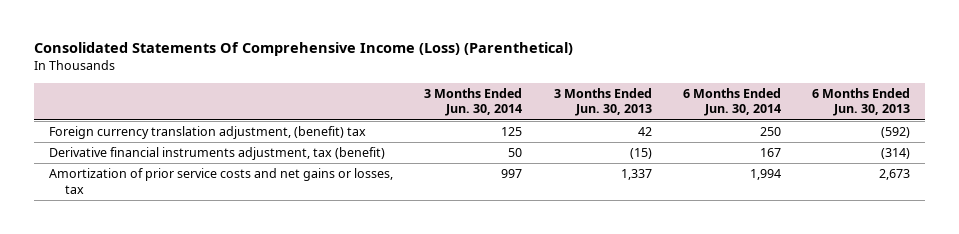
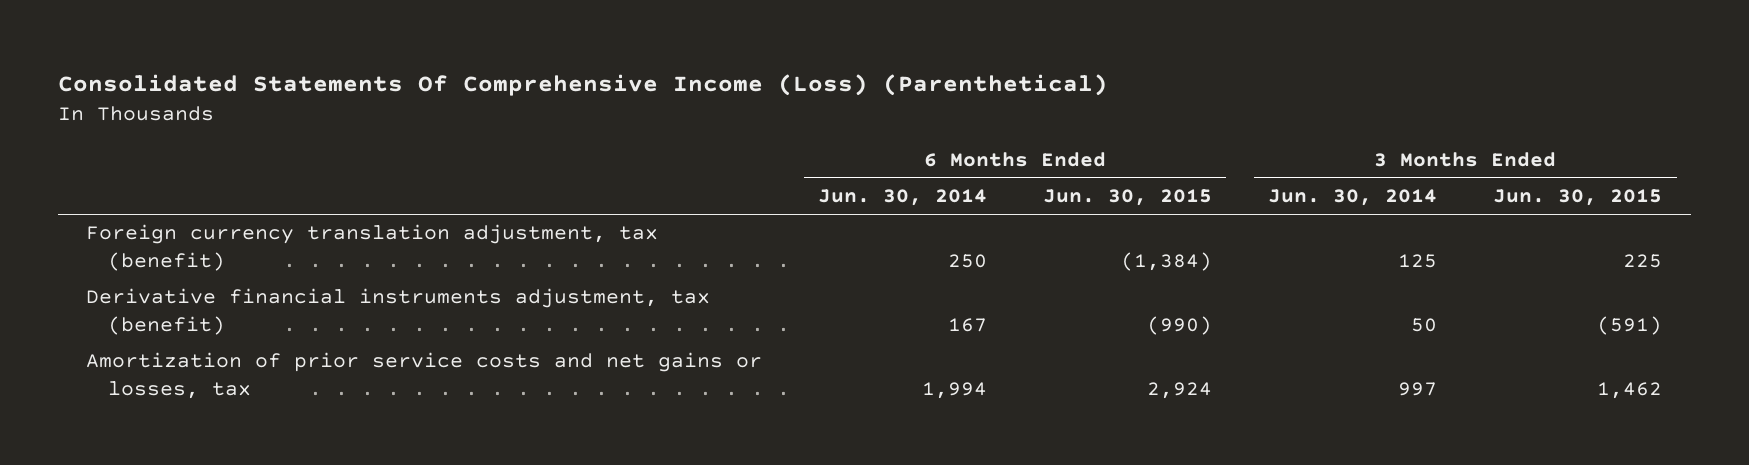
[553,87,652,117] 3 Months Ended Jun. 30, 2013 -> none
[811,87,910,117] 6 Months Ended Jun. 30, 2013 -> none
none -> [1043,189,1213,207] Jun. 30, 2015
none -> [1493,189,1663,207] Jun. 30, 2015
[49,126,367,140] Foreign currency translation adjustment, (benefit) tax -> [86,224,659,272] Foreign currency translation adjustment, tax (benefit)

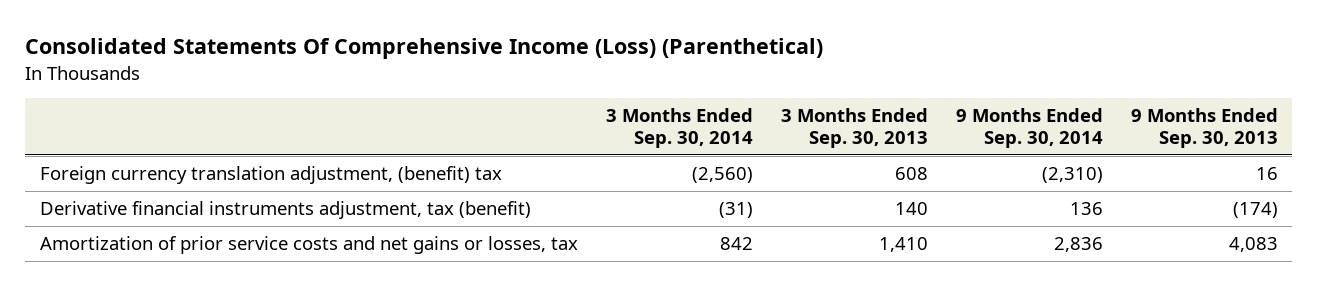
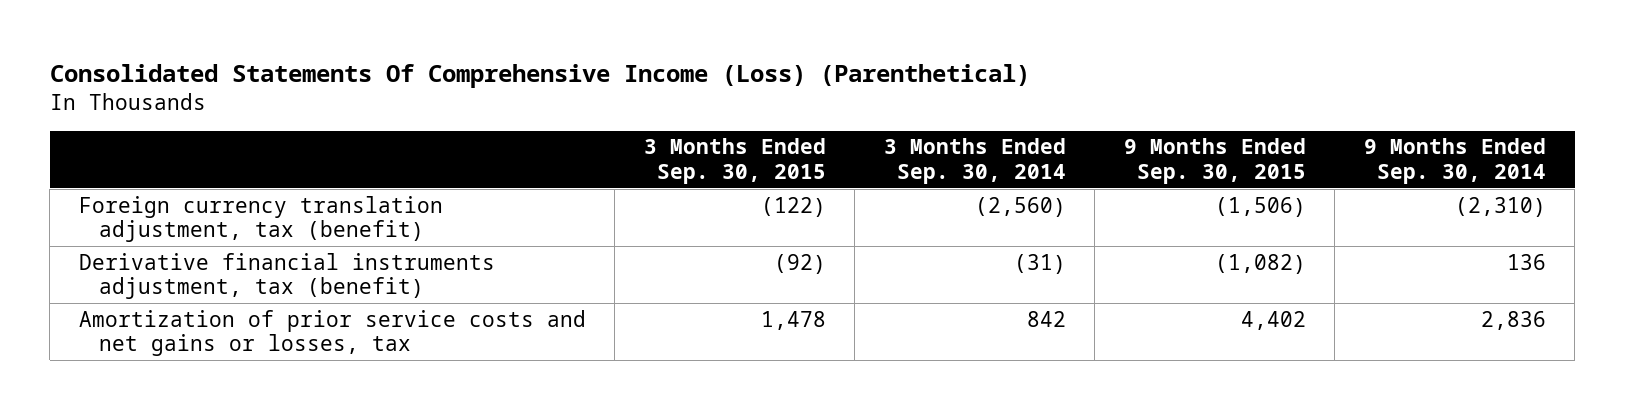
[780,108,928,148] 3 Months Ended Sep. 30, 2013 -> none
[1130,108,1278,148] 9 Months Ended Sep. 30, 2013 -> none
none -> [643,138,826,184] 3 Months Ended Sep. 30, 2015
none -> [1123,138,1306,184] 9 Months Ended Sep. 30, 2015
[39,166,502,185] Foreign currency translation adjustment, (benefit) tax -> [78,195,443,243] Foreign currency translation adjustment, tax (benefit)

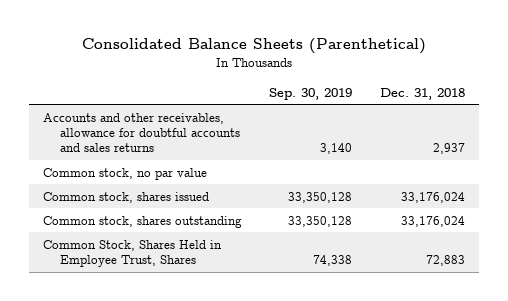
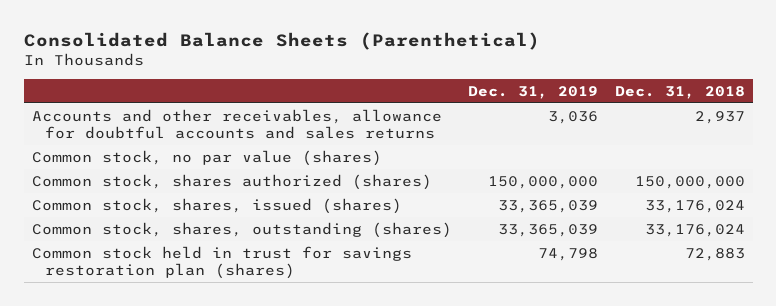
[269,87,353,100] Sep. 30, 2019 -> none
none -> [468,85,599,99] Dec. 31, 2019
[42,167,207,180] Common stock, no par value -> [31,149,382,166] Common stock, no par value (shares)
none -> [31,173,432,190] Common stock, shares authorized (shares)
[42,191,209,203] Common stock, shares issued -> [31,197,402,214] Common stock, shares, issued (shares)
[42,215,242,228] Common stock, shares outstanding -> [31,221,452,238] Common stock, shares, outstanding (shares)
[42,239,222,267] Common Stock, Shares Held in Employee Trust, Shares -> [31,245,412,279] Common stock held in trust for savings restoration plan (shares)

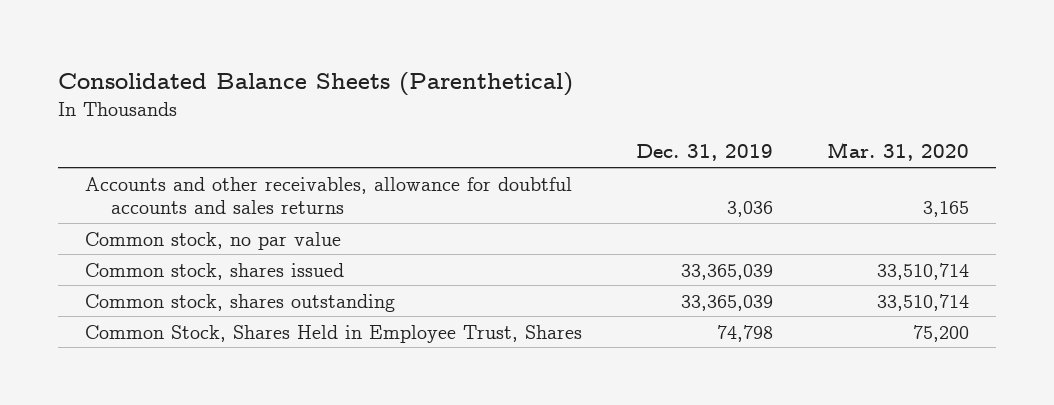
[614,85,745,99] Dec. 31, 2018 -> none
none -> [827,142,970,162] Mar. 31, 2020
[31,173,432,190] Common stock, shares authorized (shares) -> none
[31,149,382,166] Common stock, no par value (shares) -> [84,231,341,250] Common stock, no par value
[31,197,402,214] Common stock, shares, issued (shares) -> [84,262,344,280] Common stock, shares issued
[31,221,452,238] Common stock, shares, outstanding (shares) -> [84,293,395,312] Common stock, shares outstanding
[31,245,412,279] Common stock held in trust for savings restoration plan (shares) -> [84,324,582,343] Common Stock, Shares Held in Employee Trust, Shares

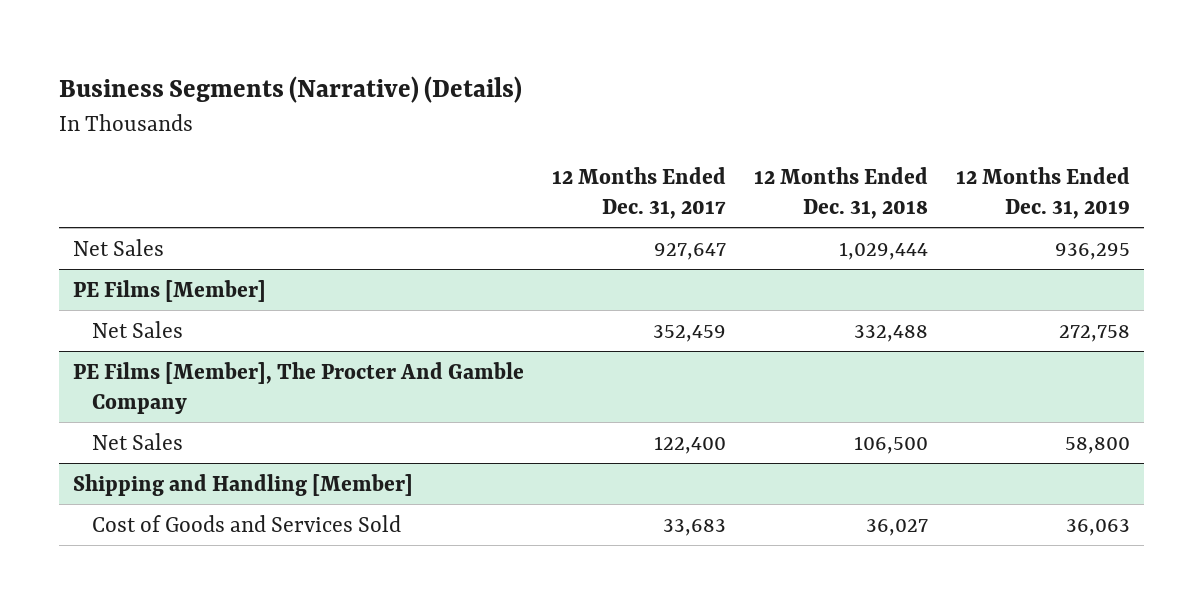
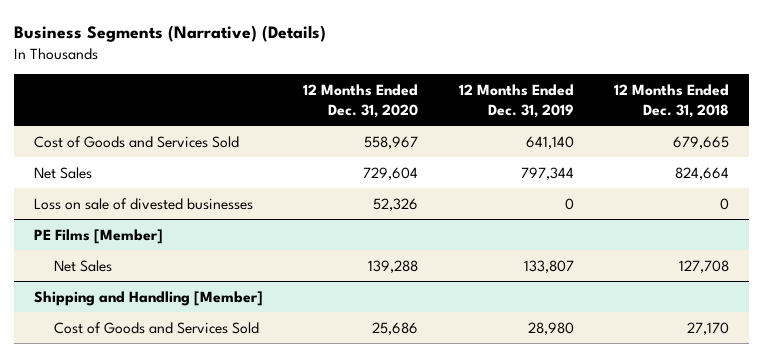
[551,166,726,219] 12 Months Ended Dec. 31, 2017 -> none
none -> [303,83,419,118] 12 Months Ended Dec. 31, 2020
none -> [34,135,240,148] Cost of Goods and Services Sold
[838,241,928,260] 1,029,444 -> [674,166,729,180] 824,664
[1055,242,1131,260] 936,295 -> [520,166,574,180] 797,344
none -> [34,197,254,210] Loss on sale of divested businesses
[72,361,524,414] PE Films [Member], The Procter And Gamble Company -> none
[91,432,183,450] Net Sales -> none
[853,324,928,342] 332,488 -> [678,259,729,273] 127,708
[1059,324,1131,342] 272,758 -> [523,259,574,273] 133,807
[865,518,928,536] 36,027 -> [686,321,729,335] 27,170
[1066,518,1131,536] 36,063 -> [527,321,574,335] 28,980

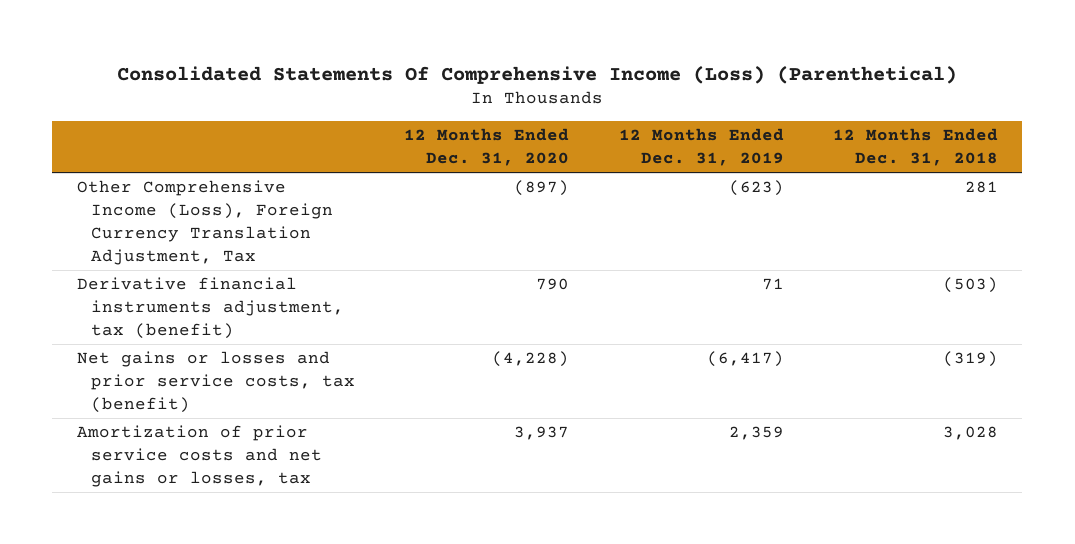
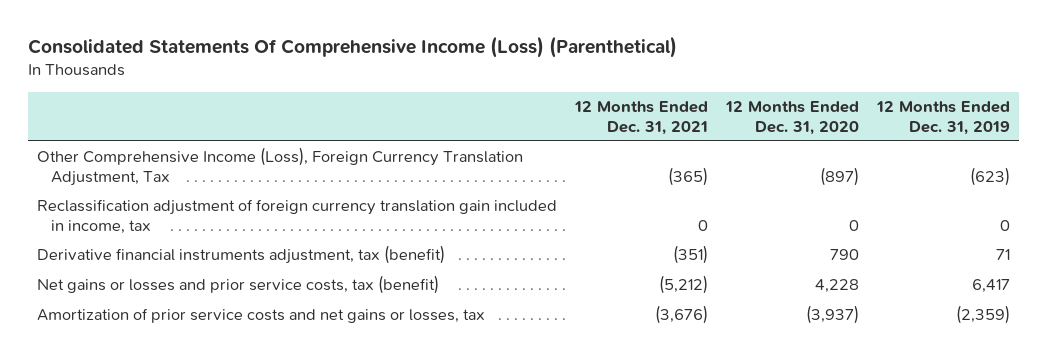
[832,128,998,167] 12 Months Ended Dec. 31, 2018 -> none
none -> [573,101,708,135] 12 Months Ended Dec. 31, 2021
none -> [37,199,558,234] Reclassification adjustment of foreign currency translation gain included in income, tax
[492,351,570,368] (4,228) -> [814,279,859,294] 4,228
[706,351,784,368] (6,417) -> [971,279,1010,294] 6,417
[514,426,570,441] 3,937 -> [805,305,859,325] (3,937)
[728,426,784,441] 2,359 -> [955,305,1010,325] (2,359)

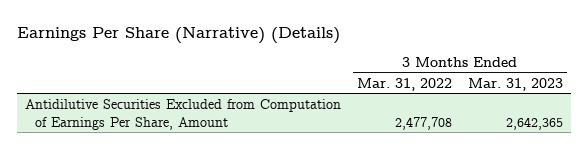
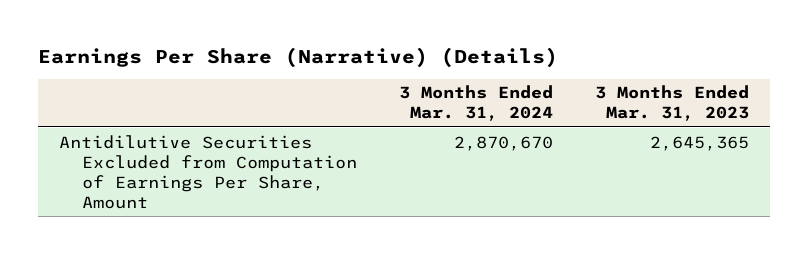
[356,77,452,91] Mar. 31, 2022 -> none
none -> [399,85,554,122] 3 Months Ended Mar. 31, 2024
[505,116,563,130] 2,642,365 -> [650,135,750,151] 2,645,365

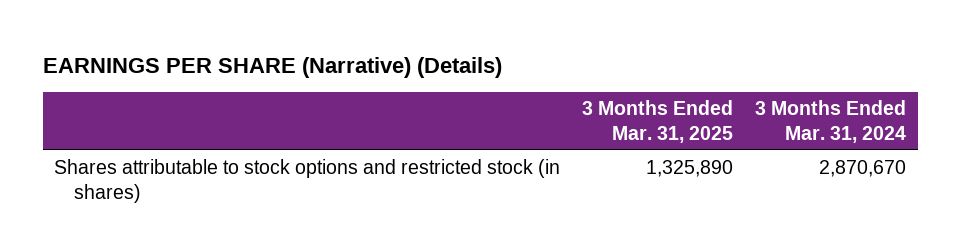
[37,46,558,68] Earnings Per Share (Narrative) (Details) -> [43,57,503,79] EARNINGS PER SHARE (Narrative) (Details)
[595,85,750,122] 3 Months Ended Mar. 31, 2023 -> none
none -> [582,100,734,143] 3 Months Ended Mar. 31, 2025
[58,134,358,209] Antidilutive Securities Excluded from Computation of Earnings Per Share, Amount -> [54,159,561,203] Shares attributable to stock options and restricted stock (in shares)

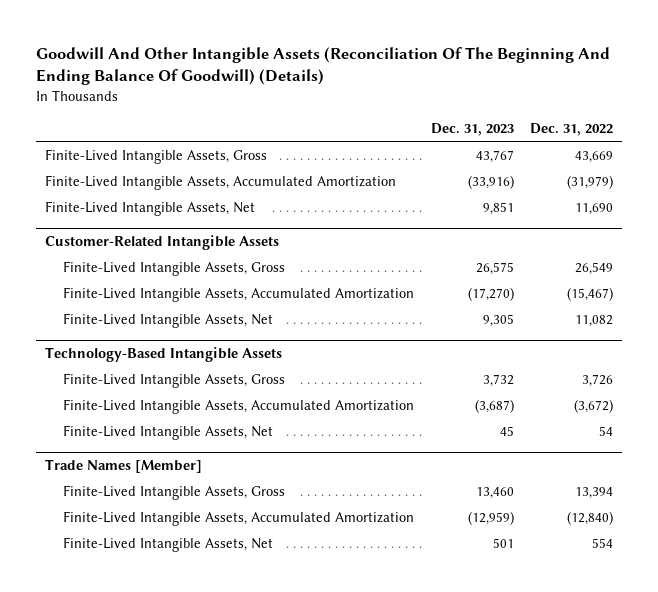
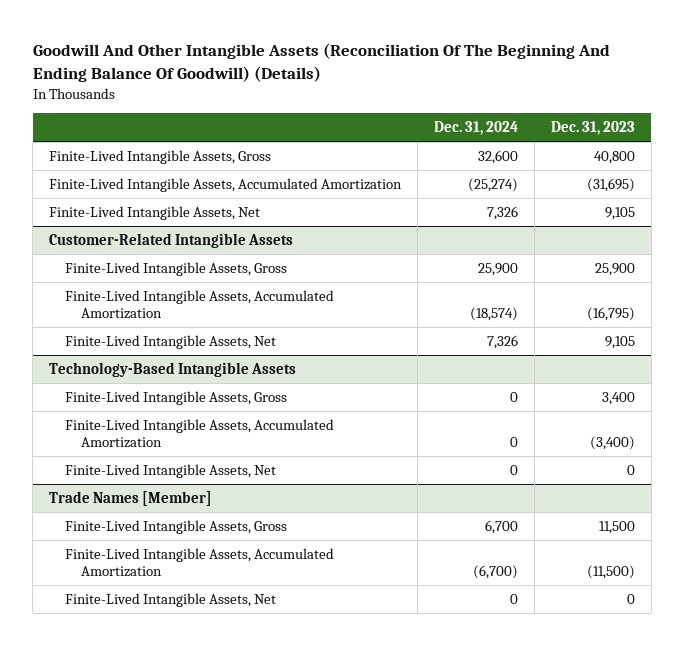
[530,122,614,136] Dec. 31, 2022 -> none
none -> [434,121,519,136] Dec. 31, 2024
[475,149,514,163] 43,767 -> [594,150,636,164] 40,800
[467,174,514,189] (33,916) -> [587,177,636,192] (31,695)
[482,201,514,215] 9,851 -> [605,206,636,220] 9,105
[475,261,514,275] 26,575 -> [595,262,636,276] 25,900
[467,286,514,301] (17,270) -> [587,306,636,321] (16,795)
[482,313,514,327] 9,305 -> [605,335,636,349] 9,105
[482,373,514,387] 3,732 -> [602,391,636,405] 3,400
[474,398,514,413] (3,687) -> [590,435,636,450] (3,400)
[499,425,514,436] 45 -> [627,464,636,475] 0
[475,486,514,499] 13,460 -> [599,520,636,534] 11,500
[467,510,514,525] (12,959) -> [587,564,636,579] (11,500)
[492,537,514,548] 501 -> [627,593,636,604] 0

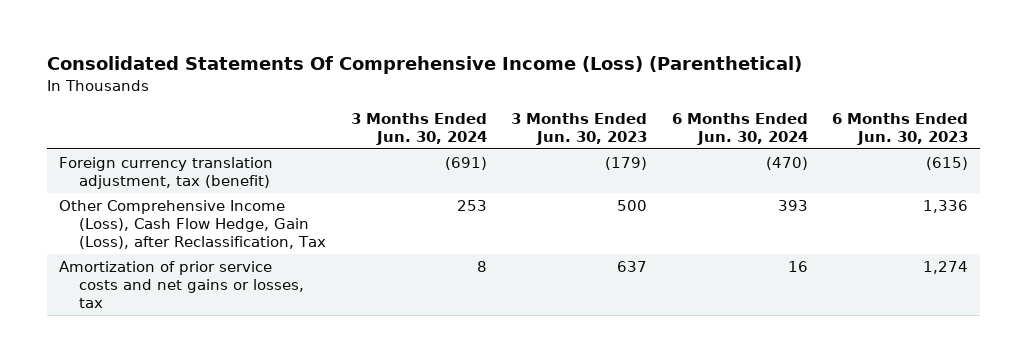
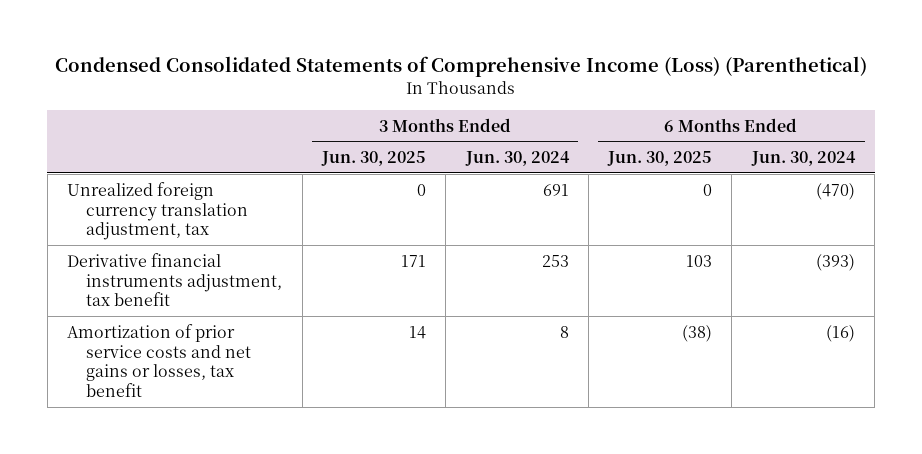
[46,56,802,75] Consolidated Statements Of Comprehensive Income (Loss) (Parenthetical) -> [54,56,867,78] Condensed Consolidated Statements of Comprehensive Income (Loss) (Parenthetical)
[511,112,648,145] 3 Months Ended Jun. 30, 2023 -> none
[832,112,969,145] 6 Months Ended Jun. 30, 2023 -> none
none -> [320,151,426,167] Jun. 30, 2025
none -> [607,151,713,167] Jun. 30, 2025
[59,199,327,250] Other Comprehensive Income (Loss), Cash Flow Hedge, Gain (Loss), after Reclassification, Tax -> none
[59,156,274,189] Foreign currency translation adjustment, tax (benefit) -> [66,181,249,241] Unrealized foreign currency translation adjustment, tax
[444,156,487,170] (691) -> [542,183,569,196] 691
none -> [66,252,283,307] Derivative financial instruments adjustment, tax benefit
[59,260,305,309] Amortization of prior service costs and net gains or losses, tax -> [66,323,252,398] Amortization of prior service costs and net gains or losses, tax benefit
[787,260,808,272] 16 -> [825,324,855,342] (16)

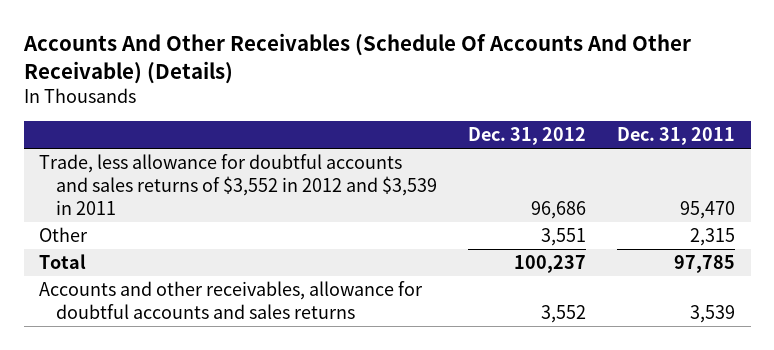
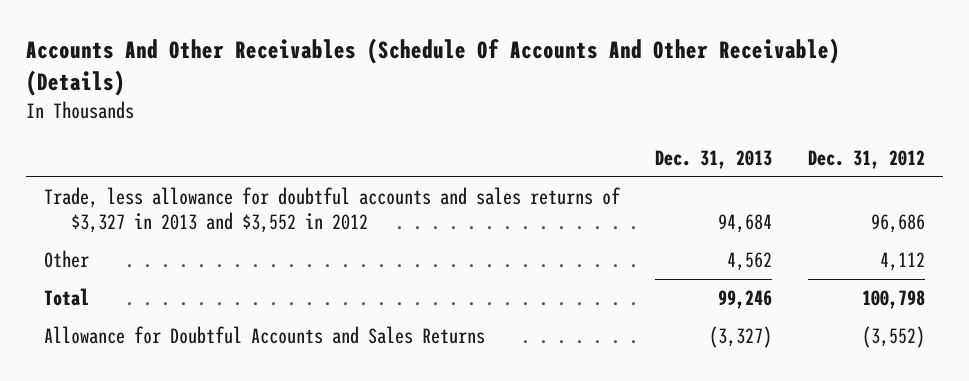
[617,127,736,146] Dec. 31, 2011 -> none
none -> [655,149,773,169] Dec. 31, 2013
[39,154,437,215] Trade, less allowance for doubtful accounts and sales returns of $3,552 in 2012 and $3,539 in 2011 -> [44,187,622,234] Trade, less allowance for doubtful accounts and sales returns of $3,327 in 2013 and $3,552 in 2012
[540,228,586,247] 3,551 -> [879,252,925,272] 4,112
[513,255,586,274] 100,237 -> [861,290,925,310] 100,798
[39,281,424,319] Accounts and other receivables, allowance for doubtful accounts and sales returns -> [44,326,486,345] Allowance for Doubtful Accounts and Sales Returns
[540,304,586,323] 3,552 -> [861,326,925,349] (3,552)

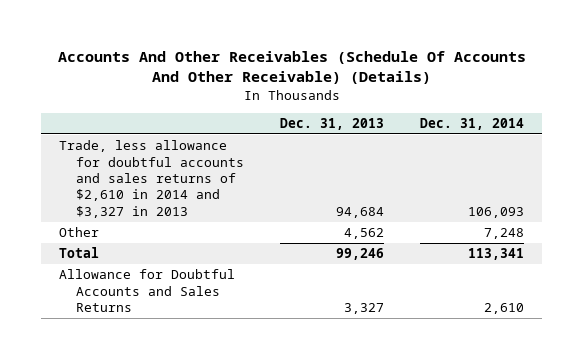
[807,149,925,169] Dec. 31, 2012 -> none
none -> [419,117,524,130] Dec. 31, 2014
[44,187,622,234] Trade, less allowance for doubtful accounts and sales returns of $3,327 in 2013 and $3,552 in 2012 -> [59,140,244,218] Trade, less allowance for doubtful accounts and sales returns of $2,610 in 2014 and $3,327 in 2013
[709,326,773,349] (3,327) -> [343,302,384,314] 3,327

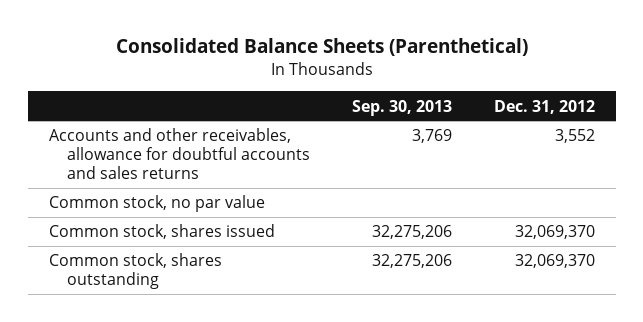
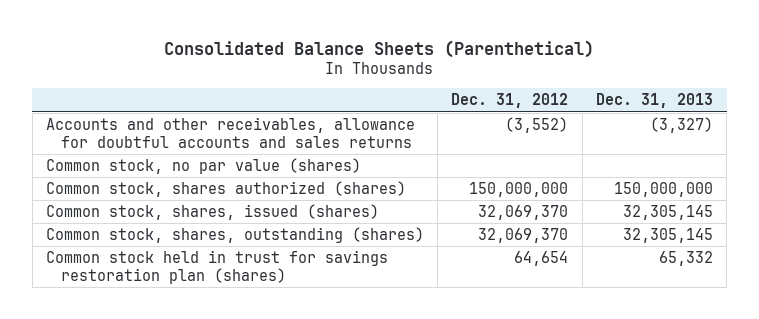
[351,99,452,116] Sep. 30, 2013 -> none
none -> [595,93,713,109] Dec. 31, 2013
[554,129,595,144] 3,552 -> [505,117,569,134] (3,552)
[48,195,265,213] Common stock, no par value -> [45,158,361,175] Common stock, no par value (shares)
none -> [45,181,406,198] Common stock, shares authorized (shares)
[48,224,275,240] Common stock, shares issued -> [45,204,379,221] Common stock, shares, issued (shares)
[48,253,222,290] Common stock, shares outstanding -> [45,227,424,244] Common stock, shares, outstanding (shares)
none -> [45,250,388,284] Common stock held in trust for savings restoration plan (shares)

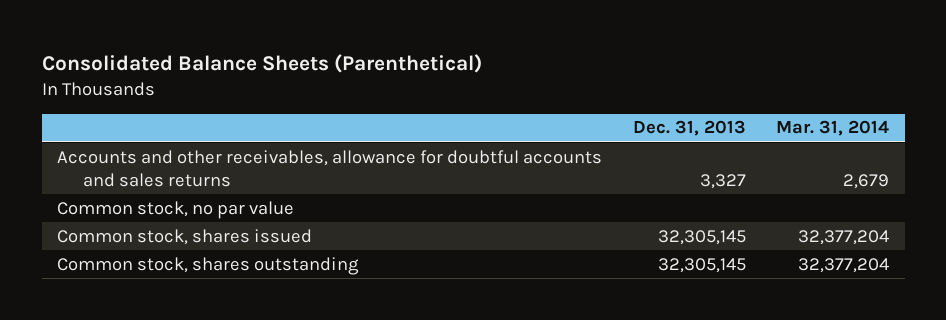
[451,93,569,109] Dec. 31, 2012 -> none
none -> [776,120,890,137] Mar. 31, 2014
[45,181,406,198] Common stock, shares authorized (shares) -> none
[45,250,388,284] Common stock held in trust for savings restoration plan (shares) -> none
[649,117,713,134] (3,327) -> [699,174,746,190] 3,327
[45,158,361,175] Common stock, no par value (shares) -> [57,200,295,219] Common stock, no par value
[45,204,379,221] Common stock, shares, issued (shares) -> [57,228,313,245] Common stock, shares issued
[45,227,424,244] Common stock, shares, outstanding (shares) -> [57,256,360,275] Common stock, shares outstanding

